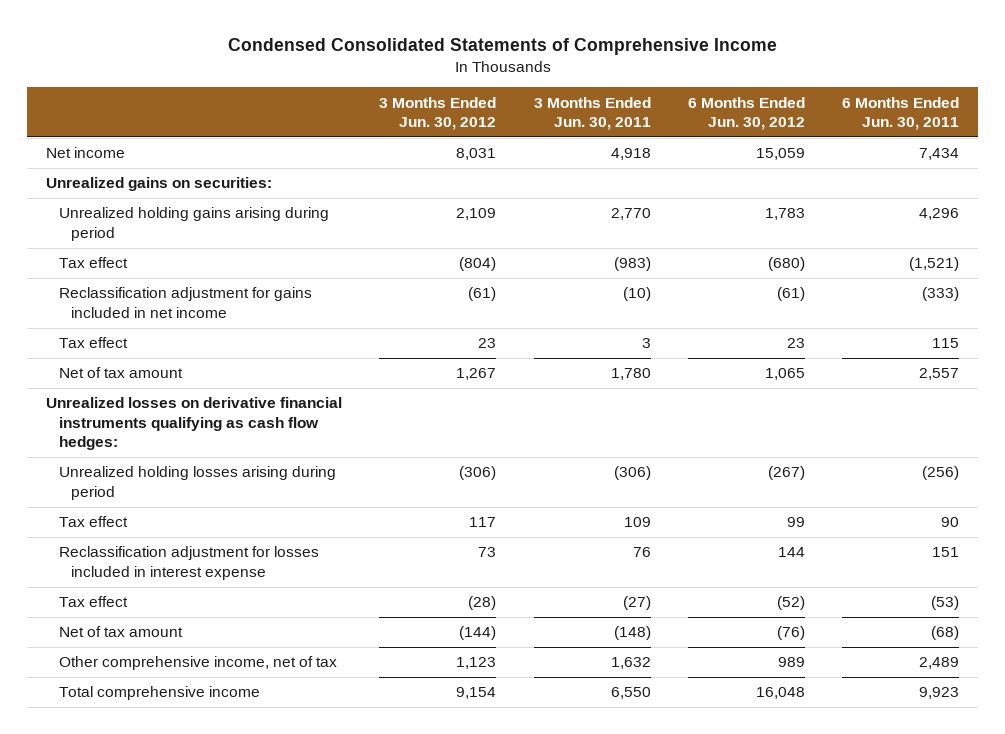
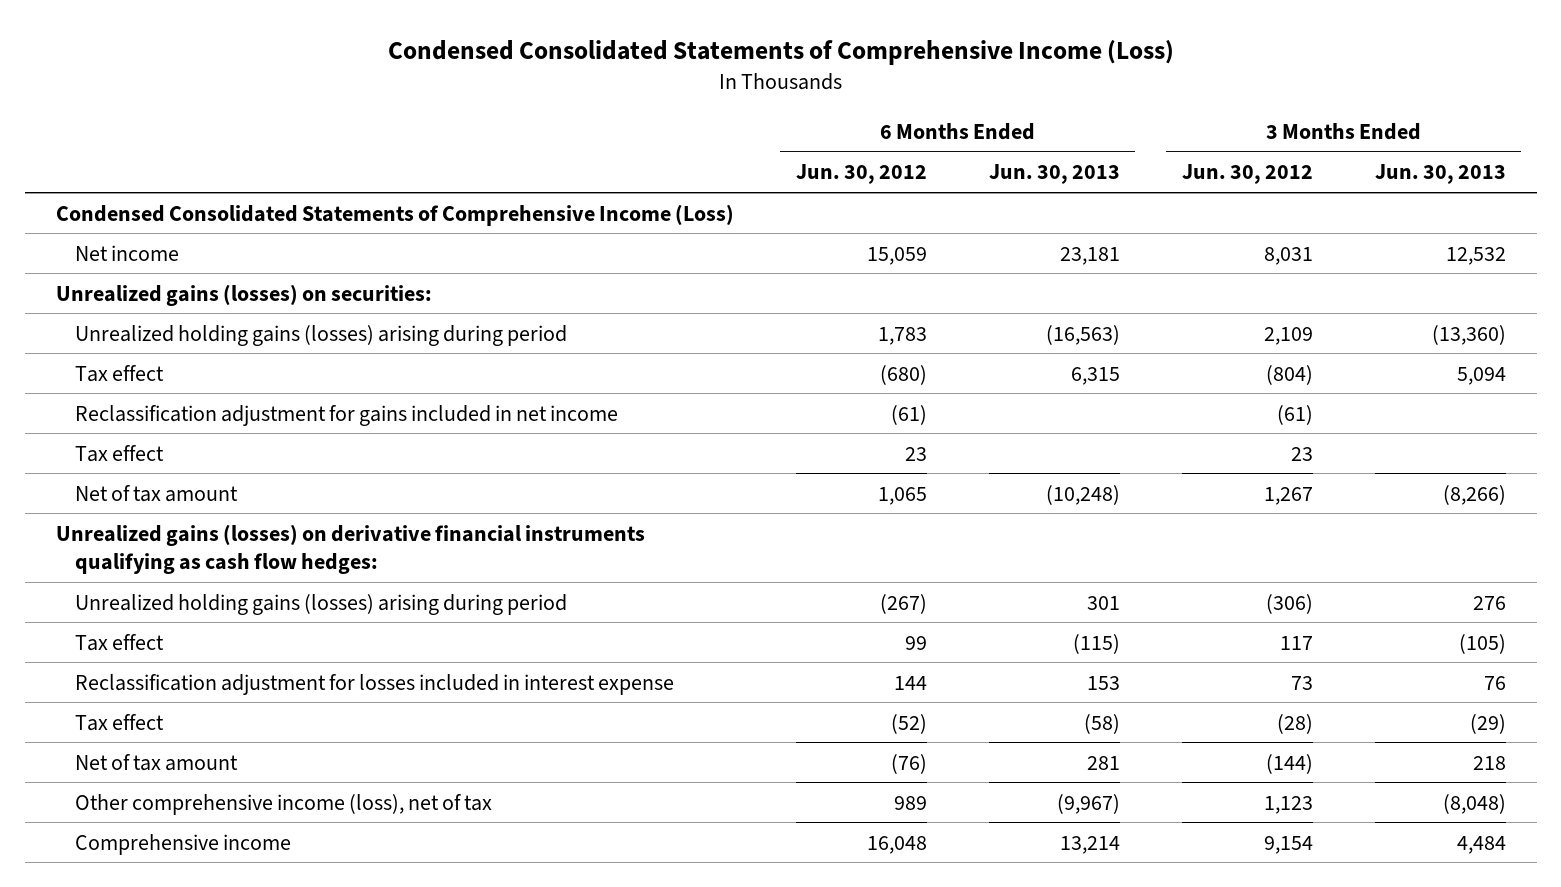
[227,38,777,56] Condensed Consolidated Statements of Comprehensive Income -> [387,40,1174,66] Condensed Consolidated Statements of Comprehensive Income (Loss)
[533,96,651,130] 3 Months Ended Jun. 30, 2011 -> none
[842,96,960,130] 6 Months Ended Jun. 30, 2011 -> none
none -> [988,164,1120,185] Jun. 30, 2013
none -> [1374,164,1506,185] Jun. 30, 2013
none -> [55,203,734,226] Condensed Consolidated Statements of Comprehensive Income (Loss)
[45,177,272,192] Unrealized gains on securities: -> [55,283,432,306] Unrealized gains (losses) on securities:
[58,207,329,241] Unrealized holding gains arising during period -> [74,324,567,346] Unrealized holding gains (losses) arising during period
[45,397,342,451] Unrealized losses on derivative financial instruments qualifying as cash flow hedges: -> [55,523,645,575] Unrealized gains (losses) on derivative financial instruments qualifying as cash flow hedges:
[58,466,336,500] Unrealized holding losses arising during period -> [74,593,567,615] Unrealized holding gains (losses) arising during period
[58,656,337,671] Other comprehensive income, net of tax -> [74,793,492,815] Other comprehensive income (loss), net of tax
[58,686,260,701] Total comprehensive income -> [74,833,291,855] Comprehensive income

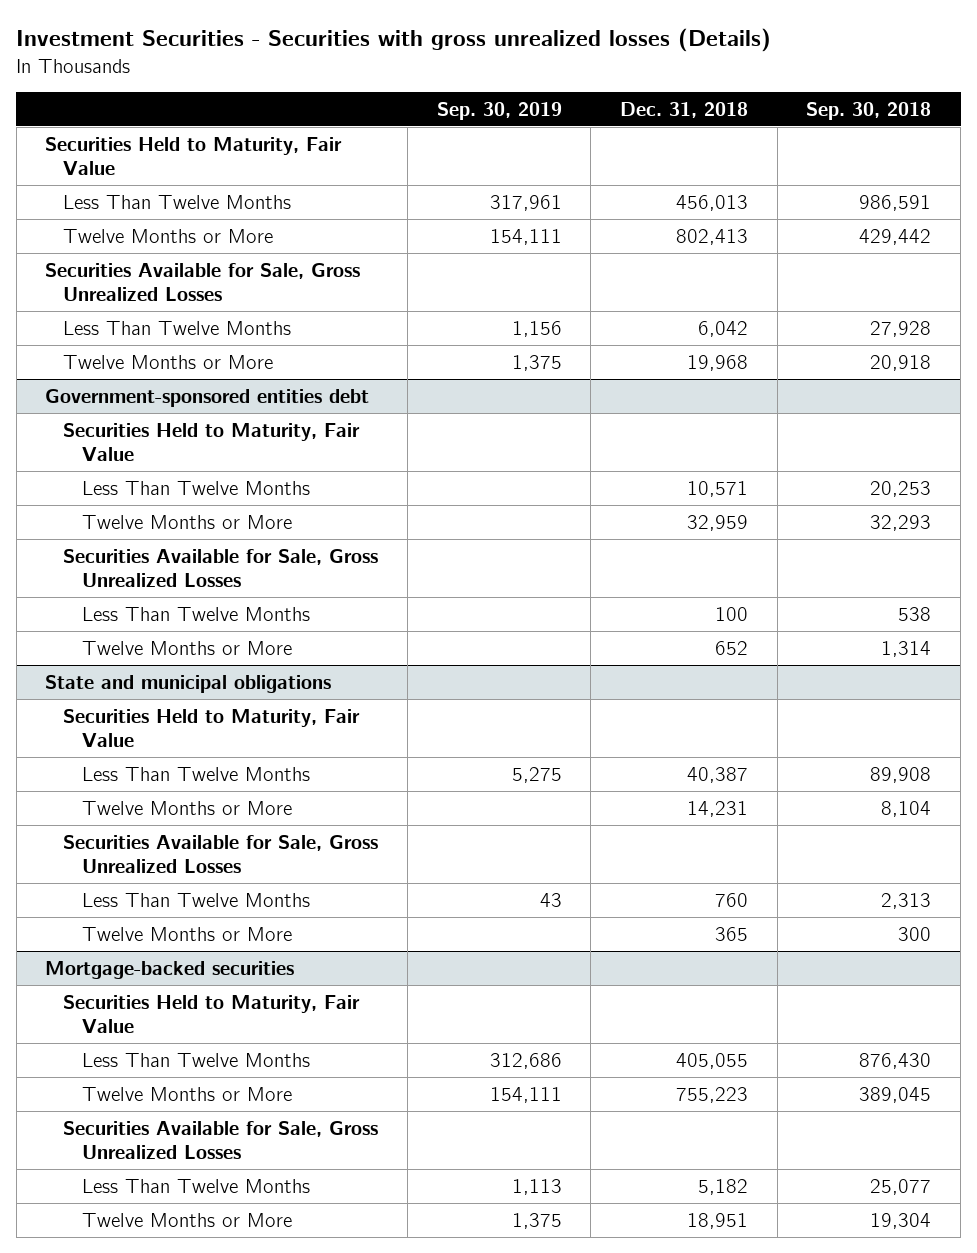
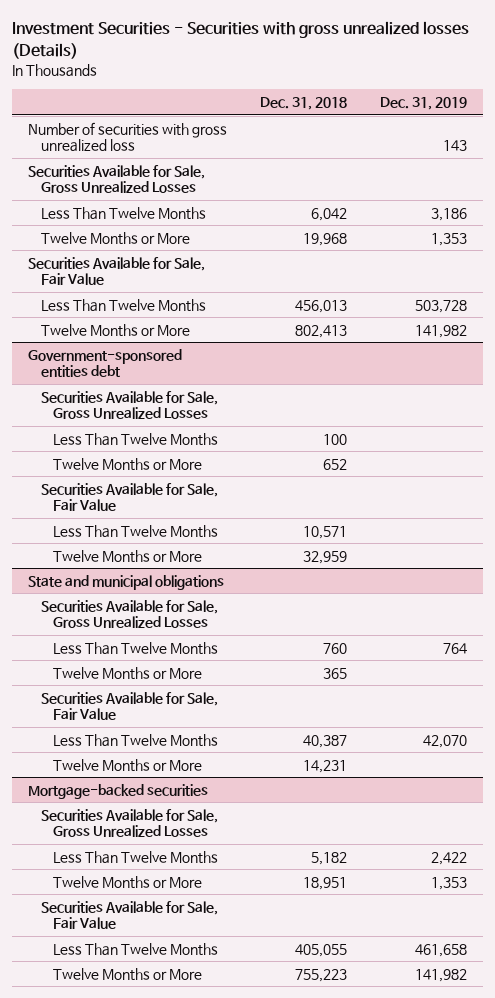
[436,101,562,120] Sep. 30, 2019 -> none
[806,101,932,120] Sep. 30, 2018 -> none
none -> [379,96,467,110] Dec. 31, 2019
[45,136,343,175] Securities Held to Maturity, Fair Value -> none
none -> [28,121,228,153] Number of securities with gross unrealized loss
none -> [28,256,206,286] Securities Available for Sale, Fair Value
[63,194,292,209] Less Than Twelve Months -> [40,298,206,312] Less Than Twelve Months
[63,228,274,243] Twelve Months or More -> [40,323,190,337] Twelve Months or More
[63,422,361,461] Securities Held to Maturity, Fair Value -> none
none -> [40,482,218,512] Securities Available for Sale, Fair Value
[81,480,310,495] Less Than Twelve Months -> [52,524,218,538] Less Than Twelve Months
[81,514,292,529] Twelve Months or More -> [52,549,202,563] Twelve Months or More
[63,708,361,747] Securities Held to Maturity, Fair Value -> none
none -> [40,691,218,721] Securities Available for Sale, Fair Value
[81,766,310,781] Less Than Twelve Months -> [52,733,218,747] Less Than Twelve Months
[81,800,292,815] Twelve Months or More -> [52,758,202,772] Twelve Months or More
[63,994,361,1033] Securities Held to Maturity, Fair Value -> none
none -> [40,900,218,930] Securities Available for Sale, Fair Value
[81,1052,310,1067] Less Than Twelve Months -> [52,942,218,956] Less Than Twelve Months
[81,1086,292,1101] Twelve Months or More -> [52,967,202,981] Twelve Months or More

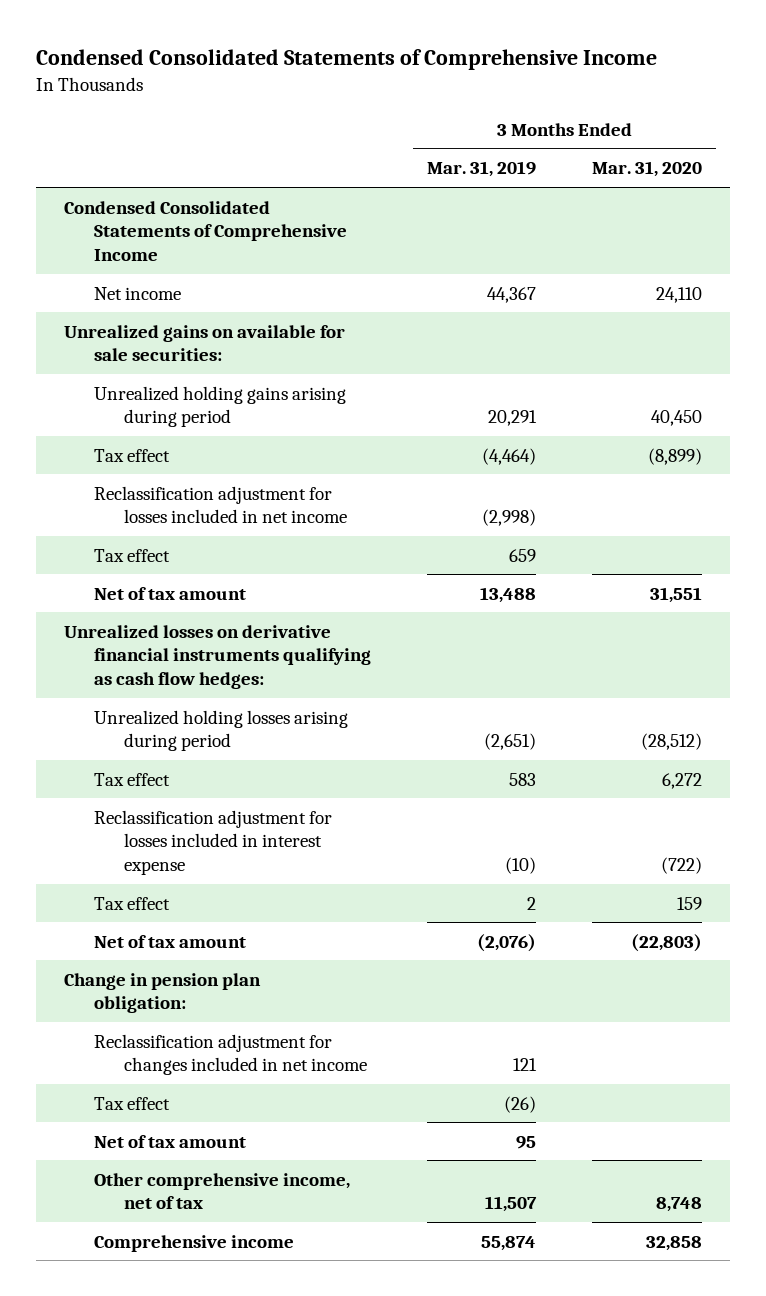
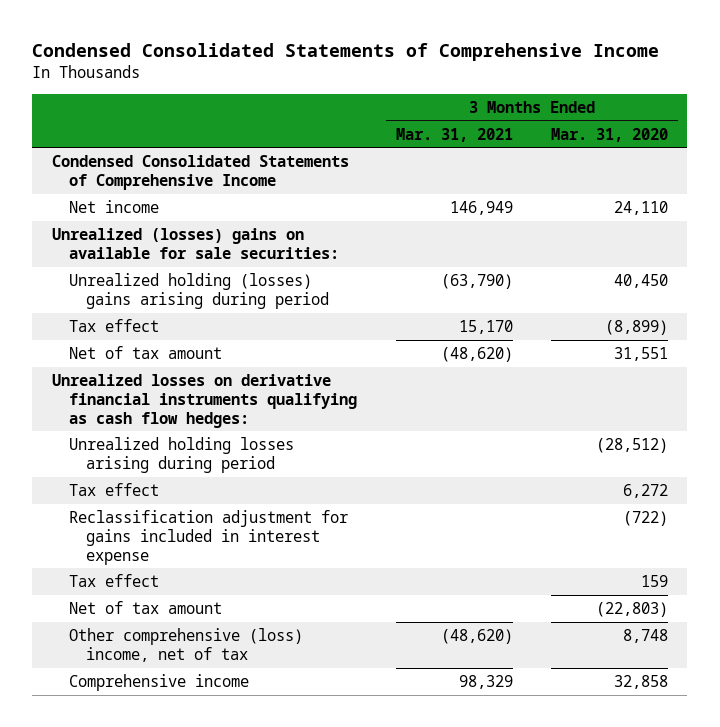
[426,161,536,178] Mar. 31, 2019 -> none
none -> [395,127,513,142] Mar. 31, 2021
[63,324,345,362] Unrealized gains on available for sale securities: -> [51,228,340,259] Unrealized (losses) gains on available for sale securities:
[93,385,346,428] Unrealized holding gains arising during period -> [69,273,330,309] Unrealized holding (losses) gains arising during period
[93,485,347,524] Reclassification adjustment for losses included in net income -> none
[93,548,170,562] Tax effect -> none
[93,809,332,875] Reclassification adjustment for losses included in interest expense -> [69,510,349,565] Reclassification adjustment for gains included in interest expense
[63,972,261,1014] Change in pension plan obligation: -> none
[93,1033,367,1076] Reclassification adjustment for changes included in net income -> none
[93,1096,170,1110] Tax effect -> none
[93,1134,246,1148] Net of tax amount -> none
[93,1172,350,1210] Other comprehensive income, net of tax -> [69,628,304,662] Other comprehensive (loss) income, net of tax

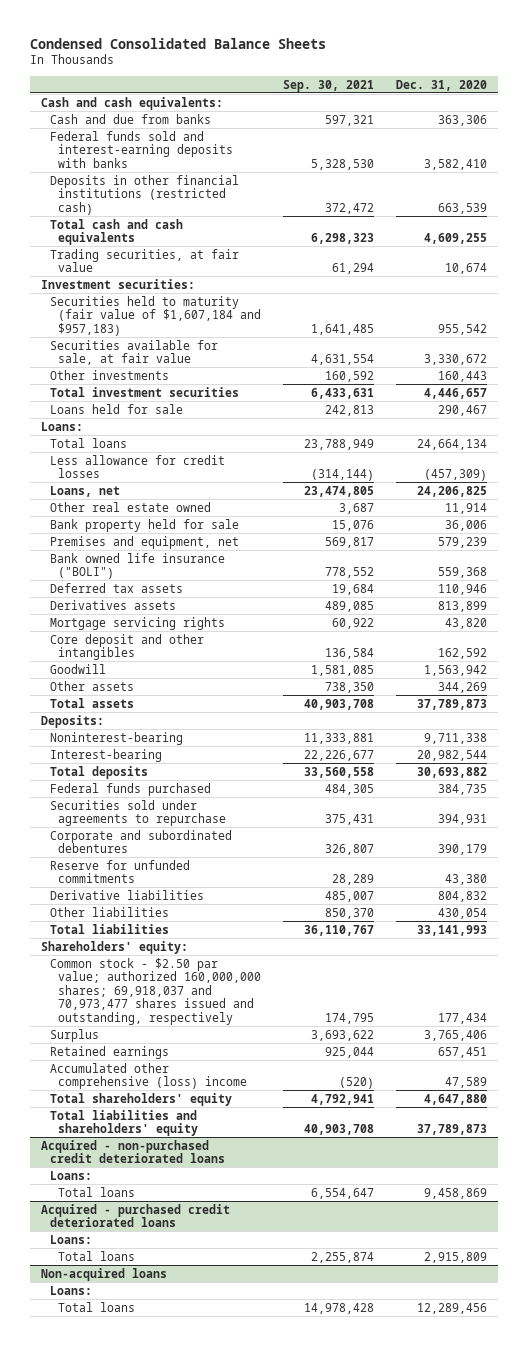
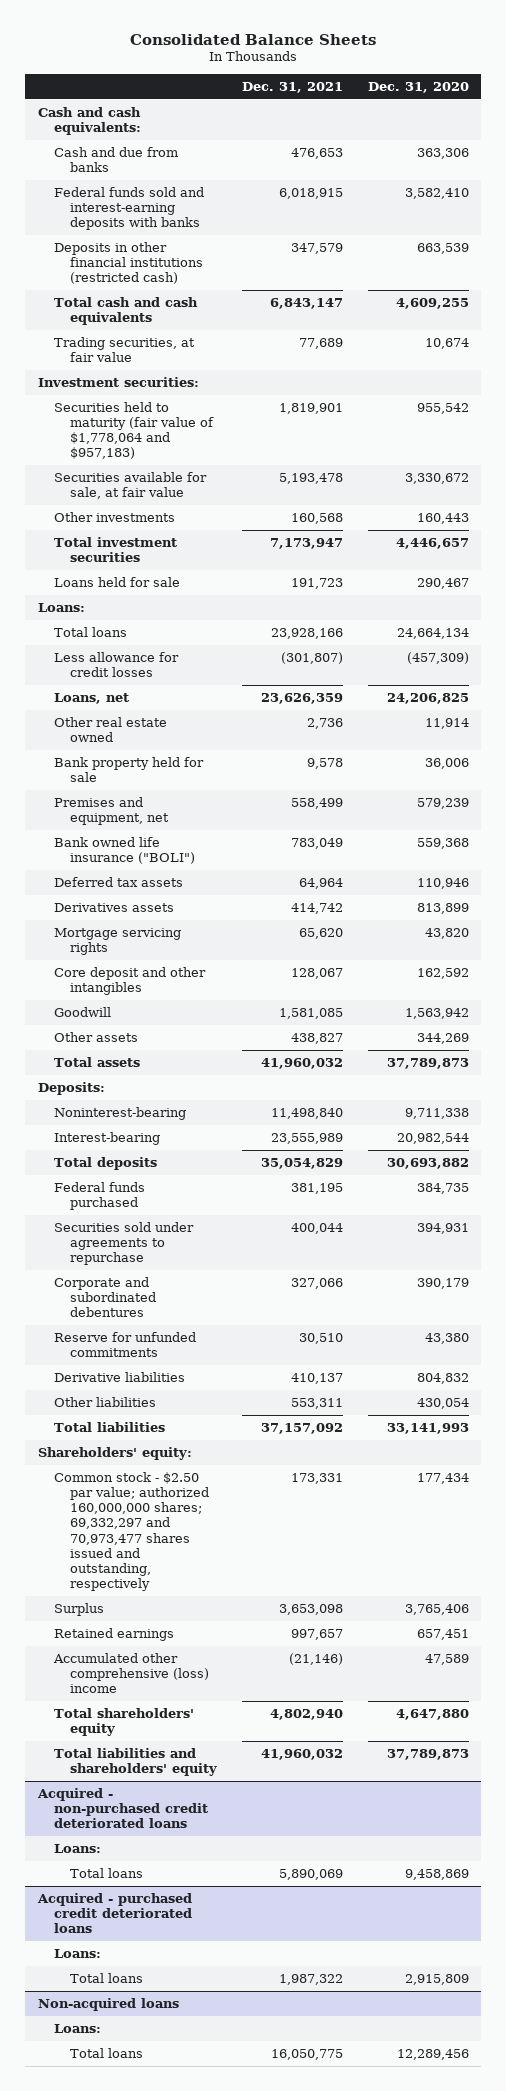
[30,37,327,49] Condensed Consolidated Balance Sheets -> [130,33,377,45] Consolidated Balance Sheets
[283,79,375,92] Sep. 30, 2021 -> none
none -> [242,81,344,93] Dec. 31, 2021
[49,295,262,336] Securities held to maturity (fair value of $1,607,184 and $957,183) -> [53,401,215,460] Securities held to maturity (fair value of $1,778,064 and $957,183)
[49,957,262,1025] Common stock - $2.50 par value; authorized 160,000,000 shares; 69,918,037 and 70,973,477 shares issued and outstanding, respectively -> [53,1471,210,1592] Common stock - $2.50 par value; authorized 160,000,000 shares; 69,332,297 and 70,973,477 shares issued and outstanding, respectively

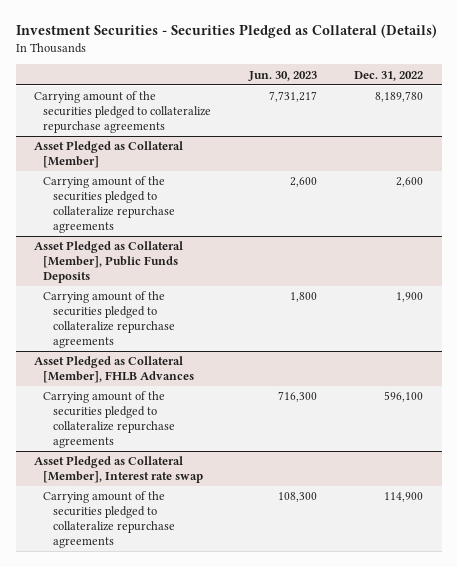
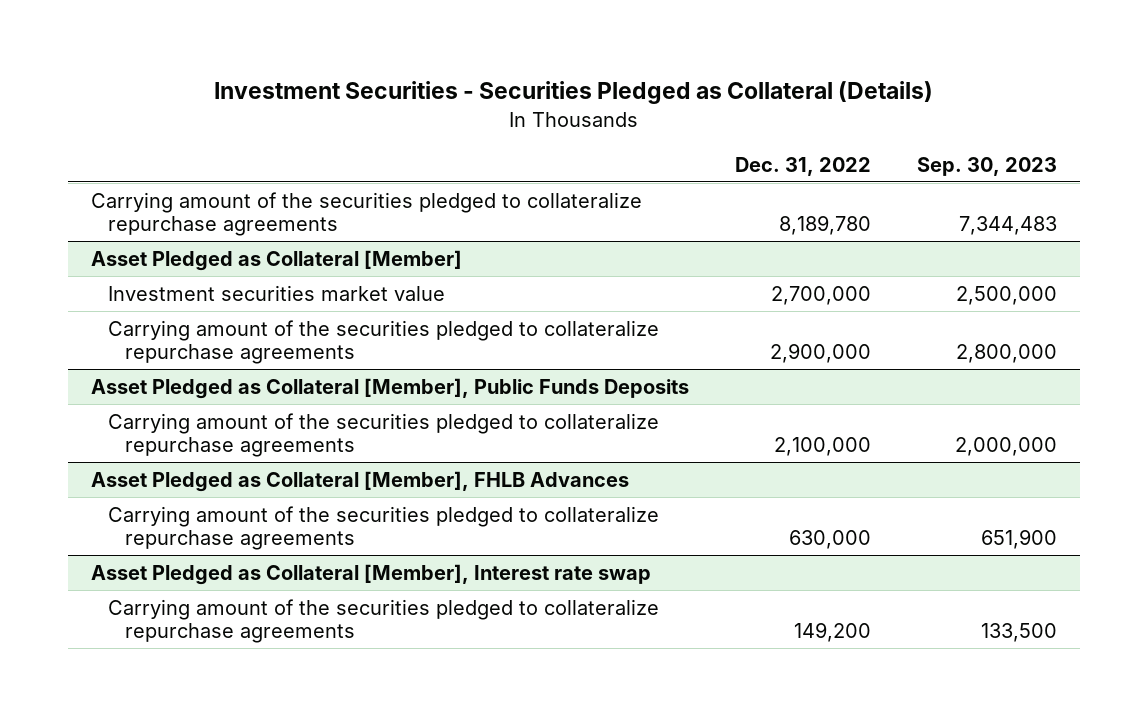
[247,70,317,81] Jun. 30, 2023 -> none
none -> [916,156,1057,176] Sep. 30, 2023
none -> [107,284,445,301] Investment securities market value
[396,177,424,188] 2,600 -> [769,343,871,364] 2,900,000
[396,292,424,303] 1,900 -> [773,437,871,457] 2,100,000
[384,391,424,403] 596,100 -> [788,530,871,550] 630,000
[384,492,424,503] 114,900 -> [793,622,871,643] 149,200

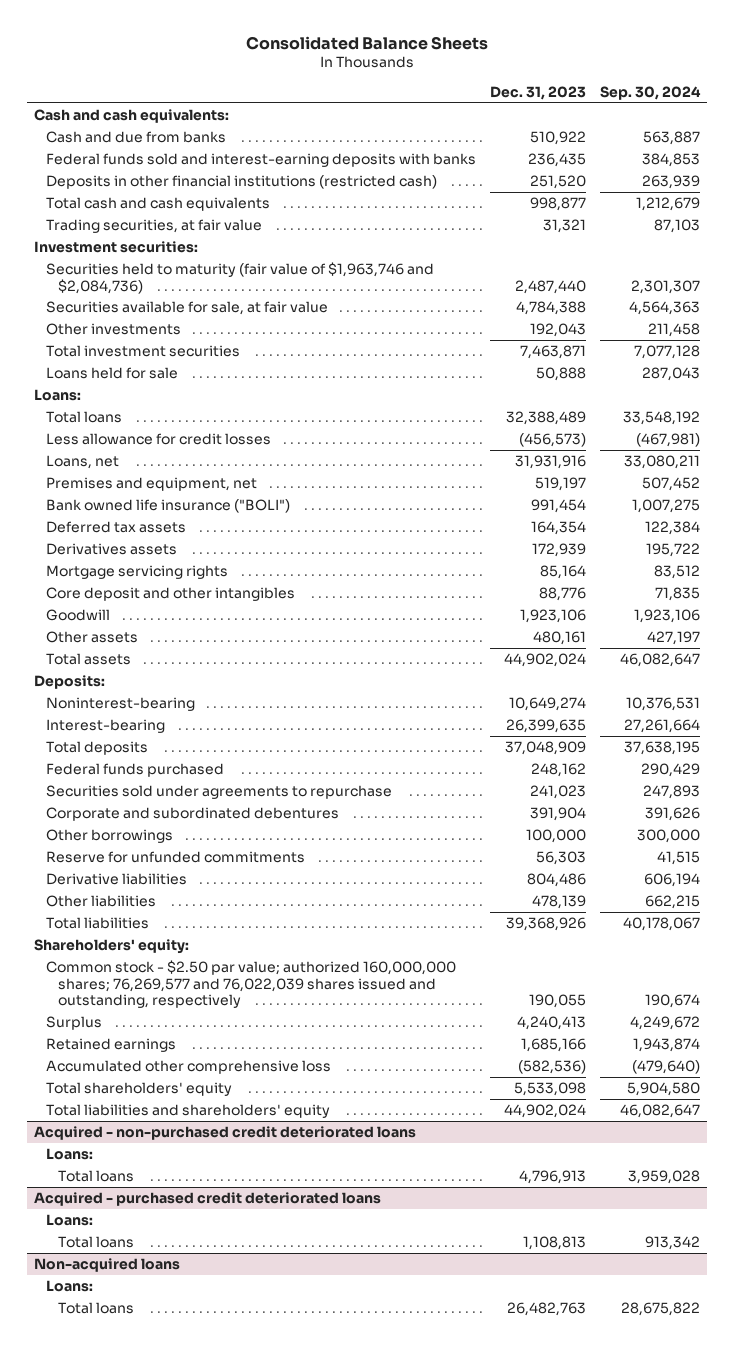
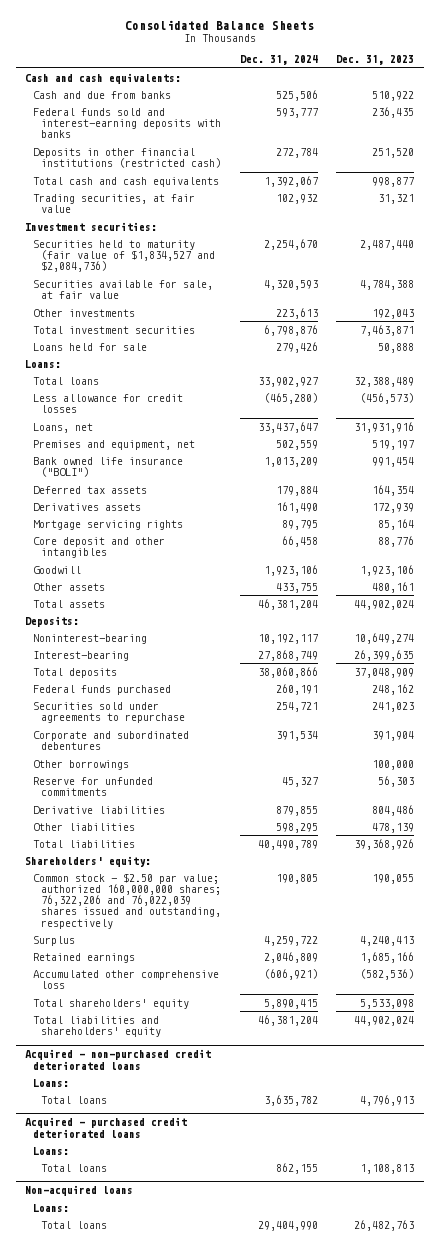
[599,85,701,100] Sep. 30, 2024 -> none
none -> [239,55,318,66] Dec. 31, 2024
[45,261,434,294] Securities held to maturity (fair value of $1,963,746 and $2,084,736) -> [33,239,216,273] Securities held to maturity (fair value of $1,834,527 and $2,084,736)
[45,959,456,1009] Common stock - $2.50 par value; authorized 160,000,000 shares; 76,269,577 and 76,022,039 shares issued and outstanding, respectively -> [33,872,222,929] Common stock - $2.50 par value; authorized 160,000,000 shares; 76,322,206 and 76,022,039 shares issued and outstanding, respectively

